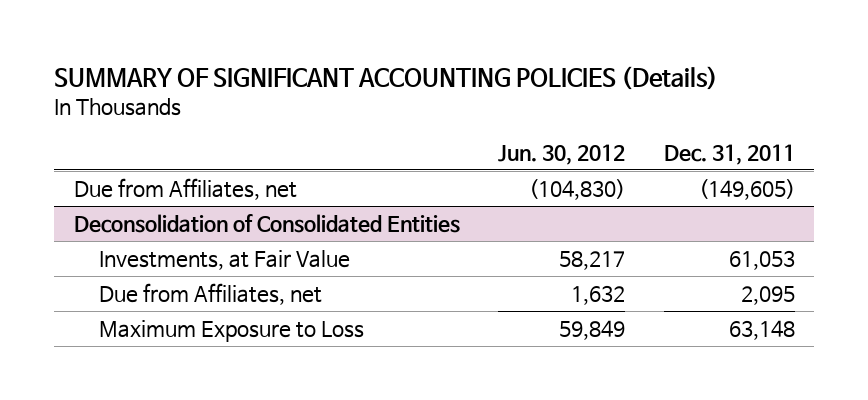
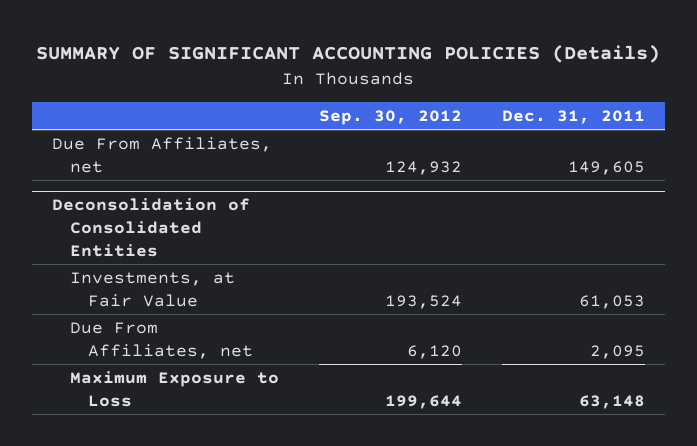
[498,143,626,165] Jun. 30, 2012 -> none
none -> [318,109,462,125] Sep. 30, 2012
[73,177,297,200] Due from Affiliates, net -> [51,137,272,173] Due From Affiliates, net
[698,178,795,200] (149,605) -> [568,160,646,175] 149,605
[98,282,322,305] Due from Affiliates, net -> [69,322,253,359] Due From Affiliates, net

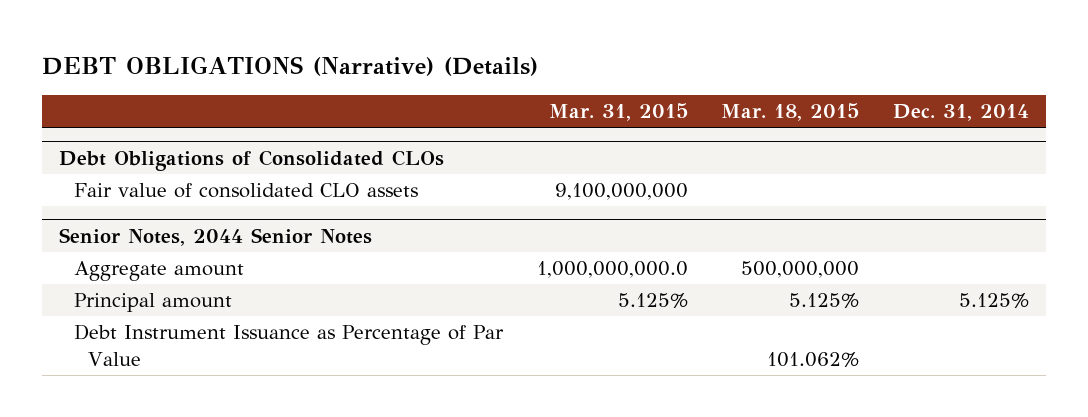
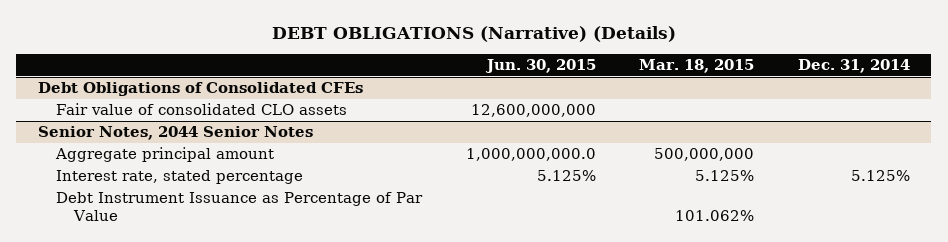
[548,103,688,122] Mar. 31, 2015 -> none
none -> [484,59,596,74] Jun. 30, 2015
[59,149,445,171] Debt Obligations of Consolidated CLOs -> [38,82,364,97] Debt Obligations of Consolidated CFEs
[73,261,244,282] Aggregate amount -> [55,147,275,163] Aggregate principal amount
[73,293,232,313] Principal amount -> [56,170,304,185] Interest rate, stated percentage

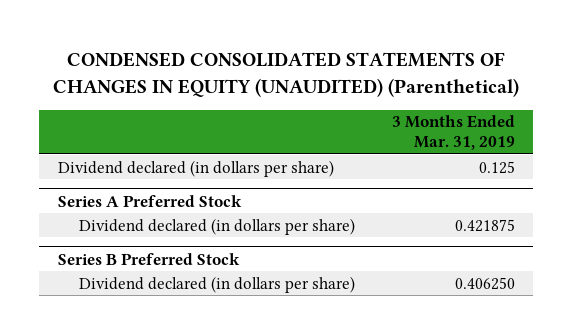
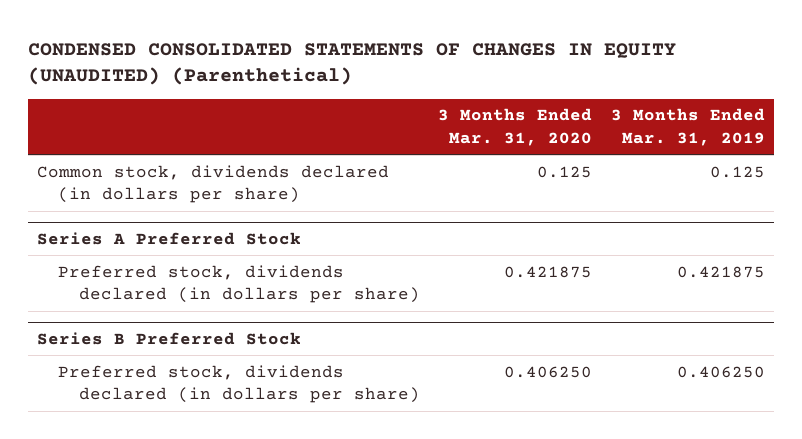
none -> [438,108,593,146] 3 Months Ended Mar. 31, 2020
[57,159,334,177] Dividend declared (in dollars per share) -> [37,164,390,203] Common stock, dividends declared (in dollars per share)
[79,217,356,235] Dividend declared (in dollars per share) -> [57,264,420,303] Preferred stock, dividends declared (in dollars per share)
[79,275,356,293] Dividend declared (in dollars per share) -> [57,364,420,403] Preferred stock, dividends declared (in dollars per share)

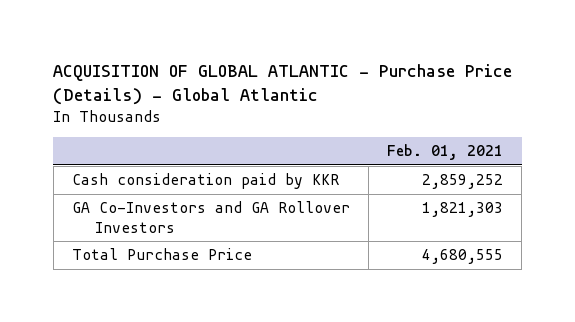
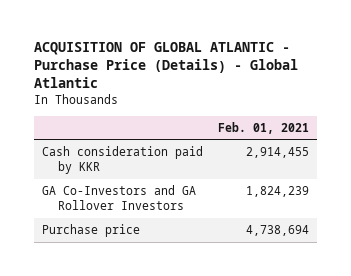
[421,174,503,190] 2,859,252 -> [246,147,310,159] 2,914,455
[421,202,503,218] 1,821,303 -> [246,186,310,198] 1,824,239
[71,248,252,261] Total Purchase Price -> [41,224,140,238] Purchase price
[421,249,503,265] 4,680,555 -> [246,225,310,237] 4,738,694

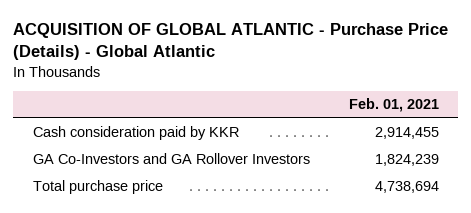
[41,224,140,238] Purchase price -> [32,180,163,195] Total purchase price

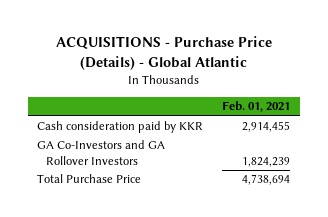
[13,23,449,61] ACQUISITION OF GLOBAL ATLANTIC - Purchase Price (Details) - Global Atlantic -> [55,36,272,71] ACQUISITIONS - Purchase Price (Details) - Global Atlantic
[32,180,163,195] Total purchase price -> [37,174,142,184] Total Purchase Price

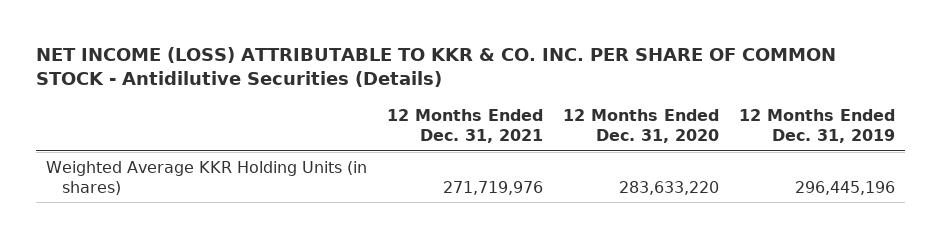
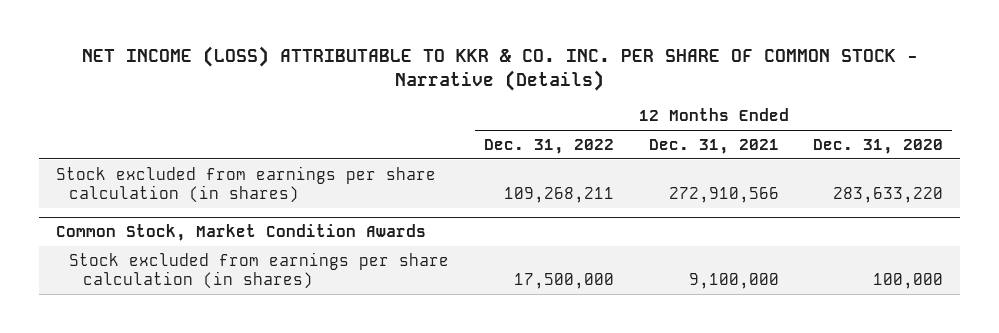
[36,46,837,87] NET INCOME (LOSS) ATTRIBUTABLE TO KKR & CO. INC. PER SHARE OF COMMON STOCK - Antidilutive Securities (Details) -> [81,46,918,92] NET INCOME (LOSS) ATTRIBUTABLE TO KKR & CO. INC. PER SHARE OF COMMON STOCK - Narrative (Details)
[738,109,895,144] 12 Months Ended Dec. 31, 2019 -> none
none -> [483,138,614,154] Dec. 31, 2022
[46,160,368,195] Weighted Average KKR Holding Units (in shares) -> none
none -> [55,165,436,204] Stock excluded from earnings per share calculation (in shares)
none -> [55,224,426,242] Common Stock, Market Condition Awards
none -> [69,251,450,290] Stock excluded from earnings per share calculation (in shares)

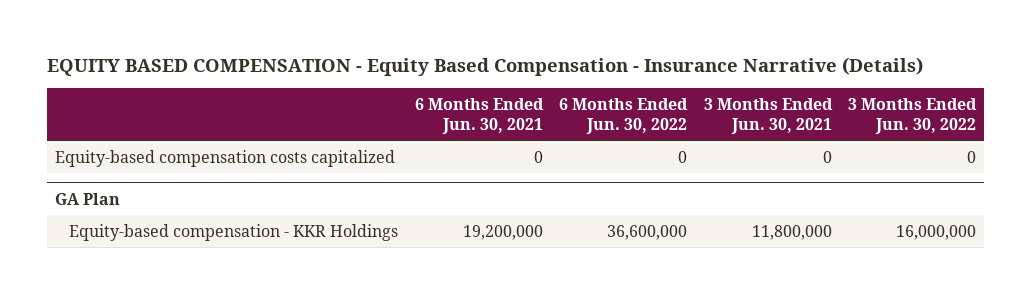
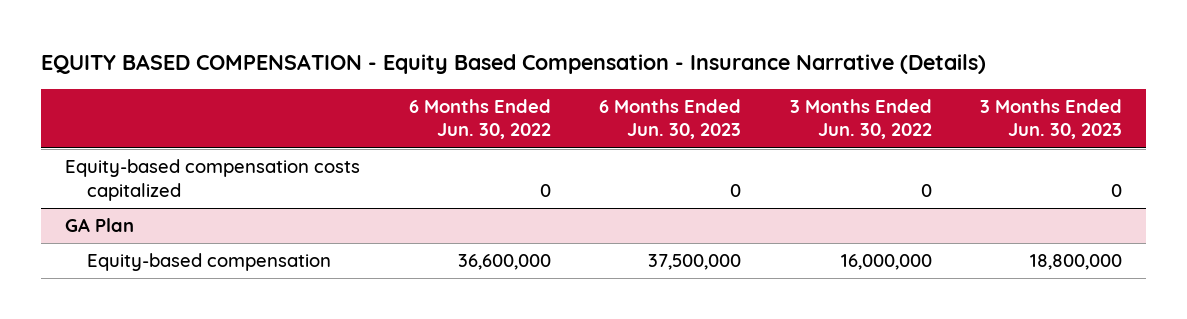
[414,98,544,135] 6 Months Ended Jun. 30, 2021 -> none
[703,98,833,135] 3 Months Ended Jun. 30, 2021 -> none
none -> [599,99,742,140] 6 Months Ended Jun. 30, 2023
none -> [979,99,1122,140] 3 Months Ended Jun. 30, 2023
[69,224,399,242] Equity-based compensation - KKR Holdings -> [86,253,331,272] Equity-based compensation

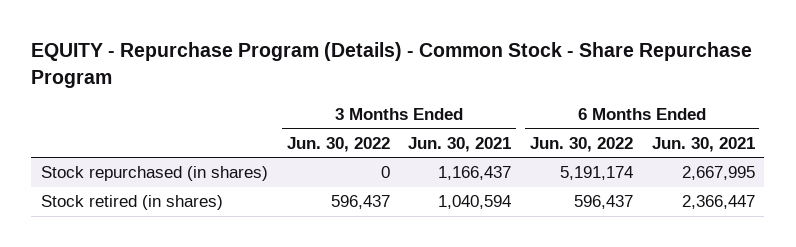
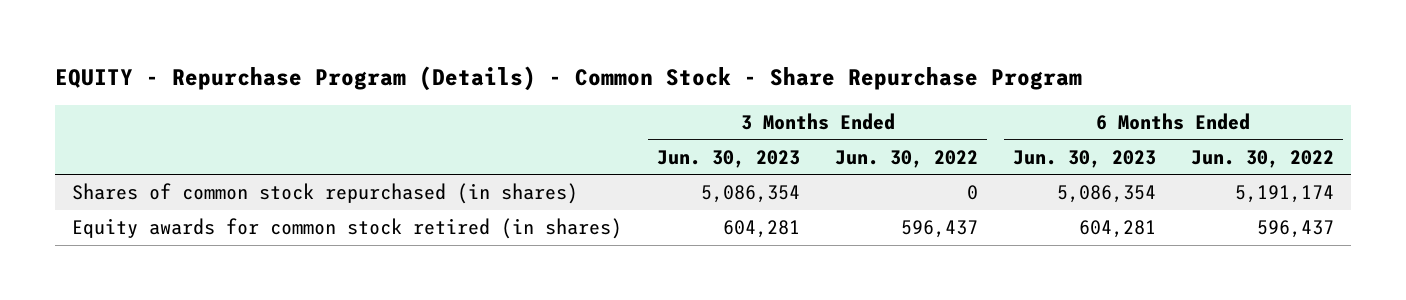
[408,136,512,152] Jun. 30, 2021 -> none
[651,136,755,152] Jun. 30, 2021 -> none
none -> [657,149,801,168] Jun. 30, 2023
none -> [1012,149,1156,168] Jun. 30, 2023
[40,166,268,182] Stock repurchased (in shares) -> [72,183,579,205] Shares of common stock repurchased (in shares)
[40,195,223,211] Stock retired (in shares) -> [72,218,623,240] Equity awards for common stock retired (in shares)

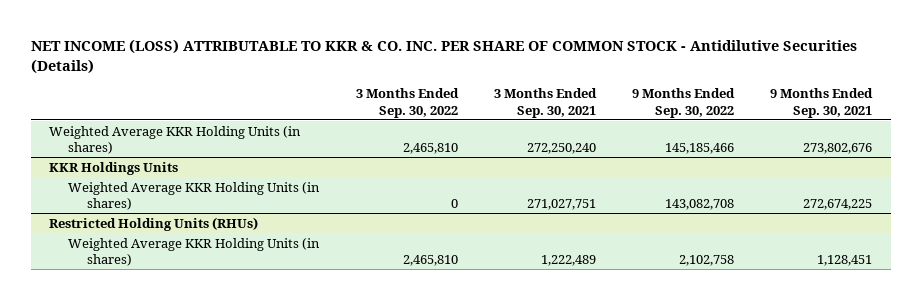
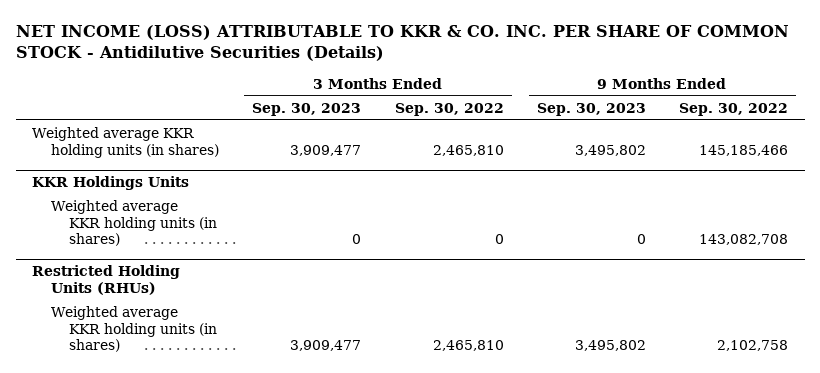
[493,88,597,118] 3 Months Ended Sep. 30, 2021 -> none
[770,88,874,118] 9 Months Ended Sep. 30, 2021 -> none
none -> [252,102,362,116] Sep. 30, 2023
none -> [536,102,646,116] Sep. 30, 2023
[49,125,302,154] Weighted Average KKR Holding Units (in shares) -> [32,127,219,158] Weighted average KKR holding units (in shares)
[68,181,321,210] Weighted Average KKR Holding Units (in shares) -> [50,200,218,247] Weighted average KKR holding units (in shares)
[68,237,321,266] Weighted Average KKR Holding Units (in shares) -> [50,306,218,353] Weighted average KKR holding units (in shares)

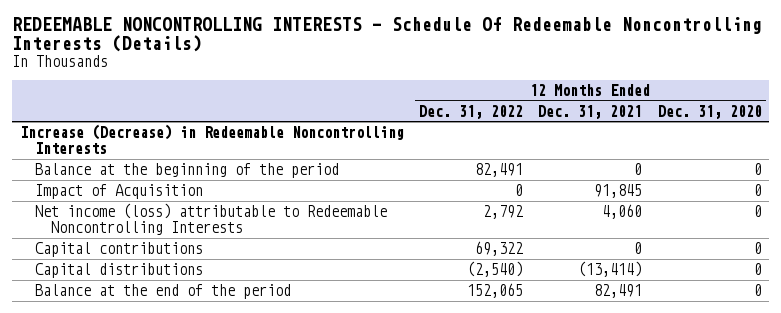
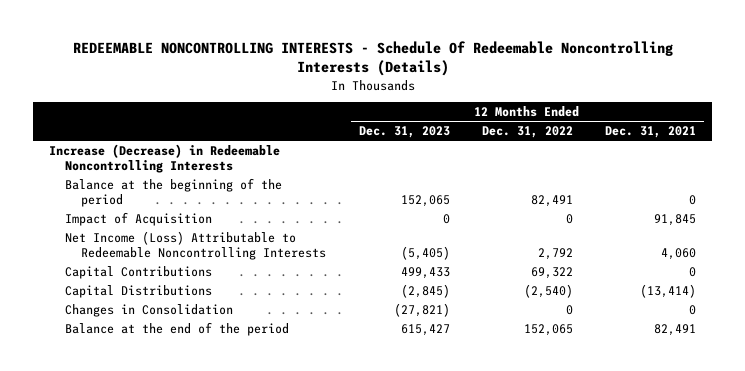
[657,104,762,119] Dec. 31, 2020 -> none
none -> [358,126,450,139] Dec. 31, 2023
[35,203,388,236] Net income (loss) attributable to Redeemable Noncontrolling Interests -> [65,230,327,261] Net Income (Loss) Attributable to Redeemable Noncontrolling Interests
[35,242,204,258] Capital contributions -> [65,265,213,279] Capital Contributions
[35,263,204,279] Capital distributions -> [65,284,213,298] Capital Distributions
none -> [65,303,234,317] Changes in Consolidation

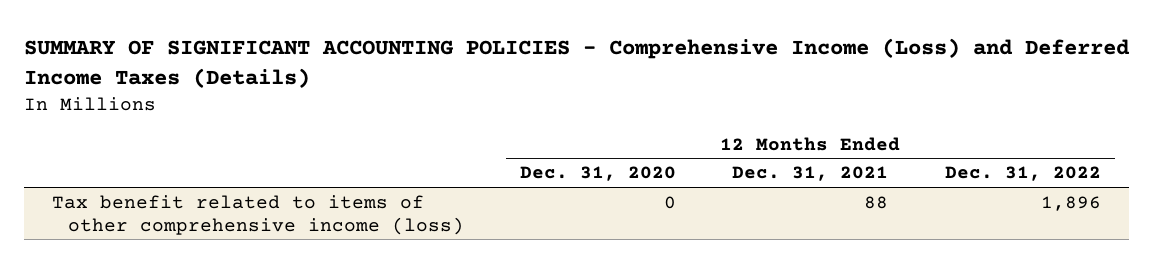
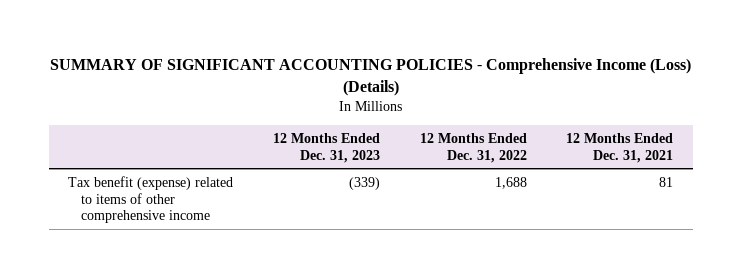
[23,37,1130,89] SUMMARY OF SIGNIFICANT ACCOUNTING POLICIES - Comprehensive Income (Loss) and Deferred Income Taxes (Details) -> [49,58,691,97] SUMMARY OF SIGNIFICANT ACCOUNTING POLICIES - Comprehensive Income (Loss) (Details)
[520,166,677,182] Dec. 31, 2020 -> none
none -> [272,132,380,163] 12 Months Ended Dec. 31, 2023
[51,194,464,235] Tax benefit related to items of other comprehensive income (loss) -> [68,175,234,224] Tax benefit (expense) related to items of other comprehensive income
[864,195,889,209] 88 -> [659,176,674,187] 81
[1040,195,1101,211] 1,896 -> [494,176,527,189] 1,688

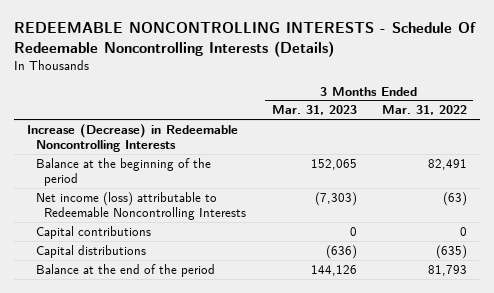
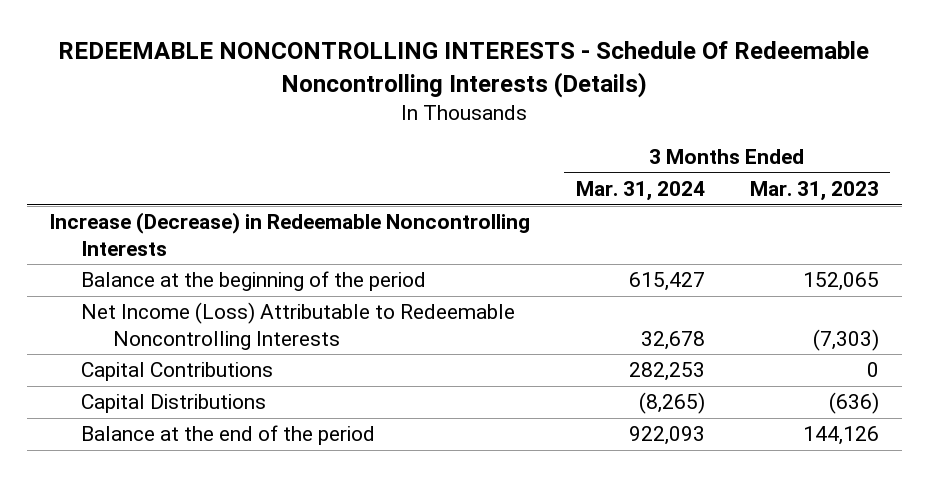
[382,105,468,116] Mar. 31, 2022 -> none
none -> [575,181,705,202] Mar. 31, 2024
[35,191,247,220] Net income (loss) attributable to Redeemable Noncontrolling Interests -> [81,302,516,350] Net Income (Loss) Attributable to Redeemable Noncontrolling Interests
[35,225,151,239] Capital contributions -> [81,362,274,382] Capital Contributions
[35,244,146,258] Capital distributions -> [81,394,267,414] Capital Distributions

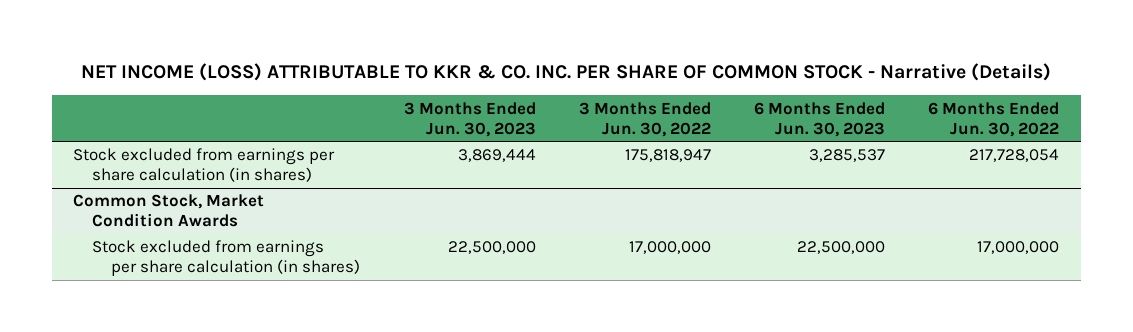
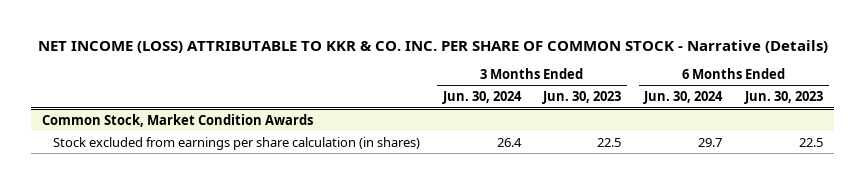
[578,101,711,137] 3 Months Ended Jun. 30, 2022 -> none
[928,101,1060,137] 6 Months Ended Jun. 30, 2022 -> none
none -> [441,91,522,105] Jun. 30, 2024
none -> [643,91,724,105] Jun. 30, 2024
[73,148,336,183] Stock excluded from earnings per share calculation (in shares) -> none
[447,241,536,255] 22,500,000 -> [597,137,622,147] 22.5
[797,241,886,255] 22,500,000 -> [799,137,824,147] 22.5

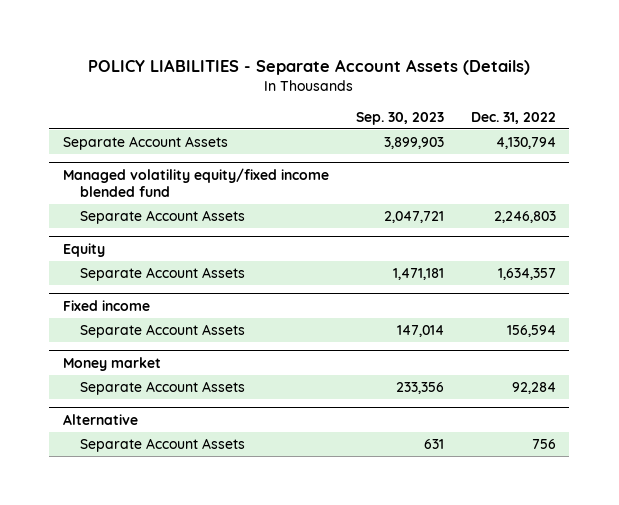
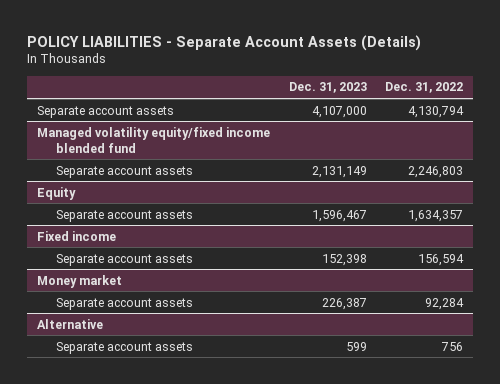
[355,111,444,125] Sep. 30, 2023 -> none
none -> [288,82,367,94] Dec. 31, 2023
[62,135,228,150] Separate Account Assets -> [36,105,174,118] Separate account assets
[80,209,246,224] Separate Account Assets -> [56,165,194,178] Separate account assets
[80,266,246,281] Separate Account Assets -> [56,209,194,222] Separate account assets
[80,323,246,338] Separate Account Assets -> [56,253,194,266] Separate account assets
[80,380,246,395] Separate Account Assets -> [56,297,194,310] Separate account assets
[80,437,246,452] Separate Account Assets -> [56,341,194,354] Separate account assets

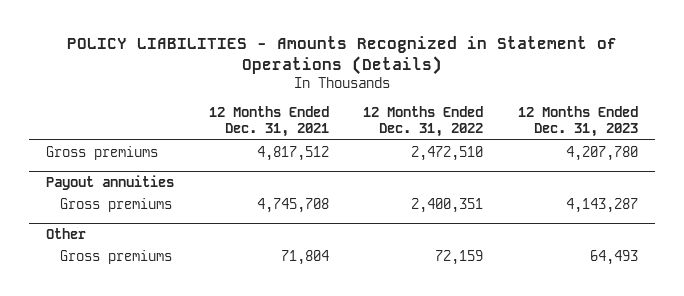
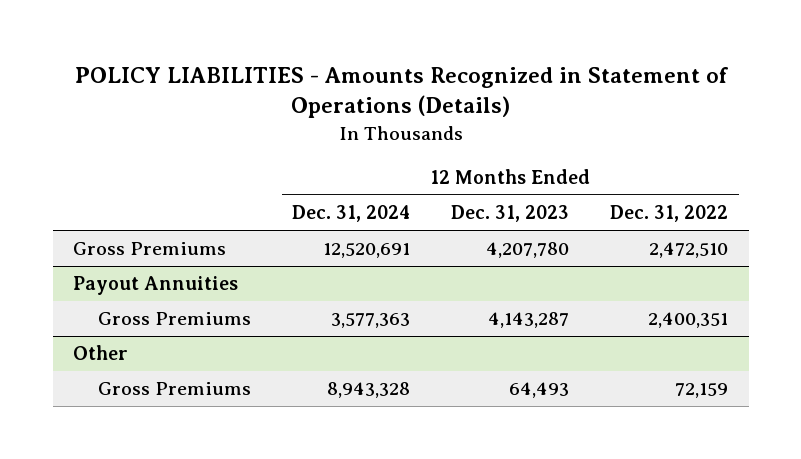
[208,106,329,138] 12 Months Ended Dec. 31, 2021 -> none
none -> [291,205,410,223] Dec. 31, 2024
[46,145,159,160] Gross premiums -> [73,242,227,256] Gross Premiums
[46,174,175,190] Payout annuities -> [73,276,239,296] Payout Annuities
[59,197,172,212] Gross premiums -> [97,312,251,326] Gross Premiums
[59,249,172,264] Gross premiums -> [97,382,251,396] Gross Premiums

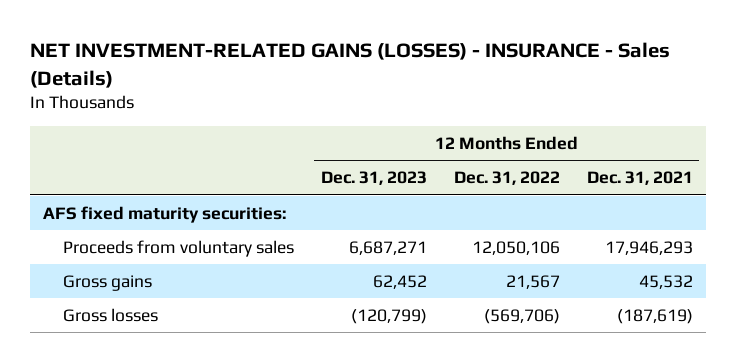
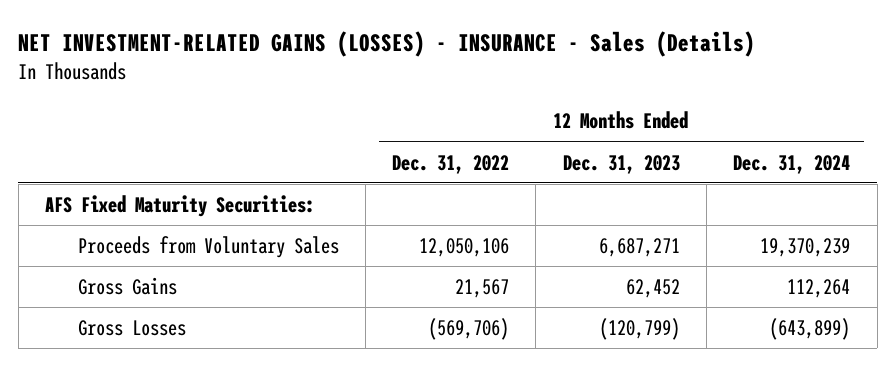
[586,171,693,186] Dec. 31, 2021 -> none
none -> [733,154,851,174] Dec. 31, 2024
[43,205,287,223] AFS fixed maturity securities: -> [45,194,316,217] AFS Fixed Maturity Securities:
[62,239,294,257] Proceeds from voluntary sales -> [77,235,339,258] Proceeds from Voluntary Sales
[62,274,152,291] Gross gains -> [77,276,177,295] Gross Gains
[62,307,158,322] Gross losses -> [77,319,186,336] Gross Losses

